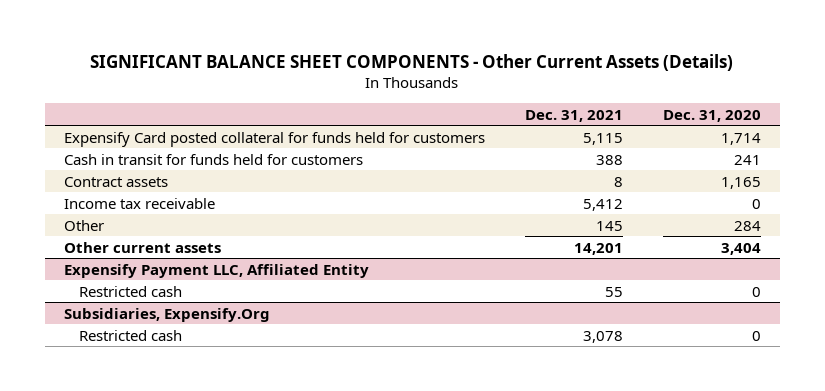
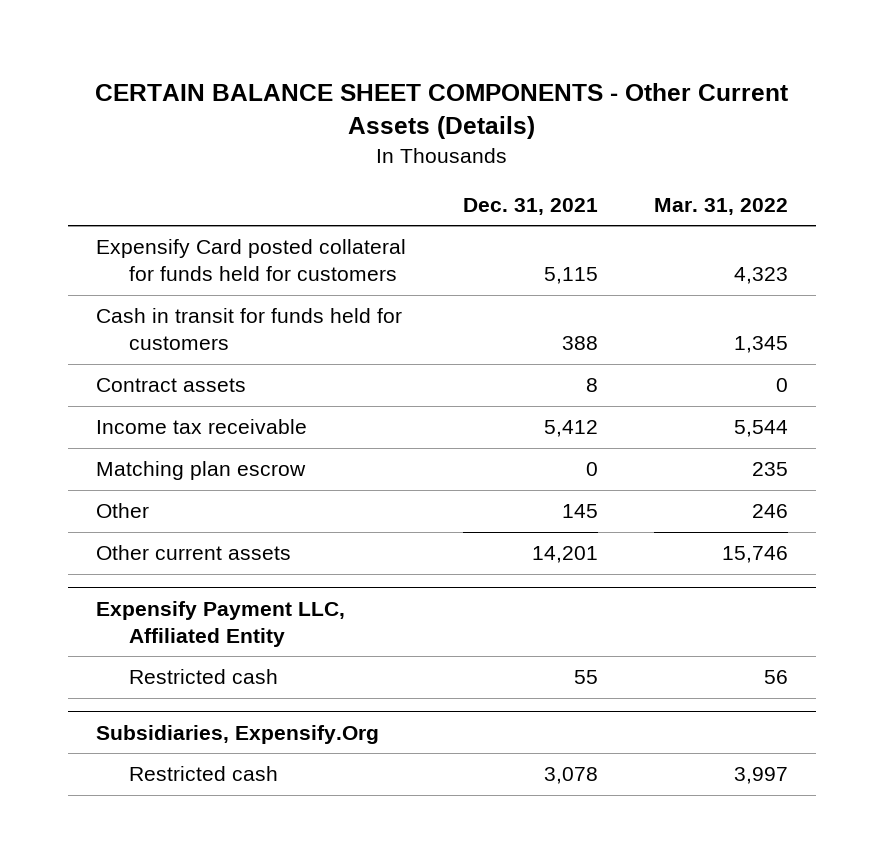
[90,53,734,71] SIGNIFICANT BALANCE SHEET COMPONENTS - Other Current Assets (Details) -> [95,83,789,139] CERTAIN BALANCE SHEET COMPONENTS - Other Current Assets (Details)
[662,109,761,122] Dec. 31, 2020 -> none
none -> [654,197,789,215] Mar. 31, 2022
none -> [96,461,307,481] Matching plan escrow

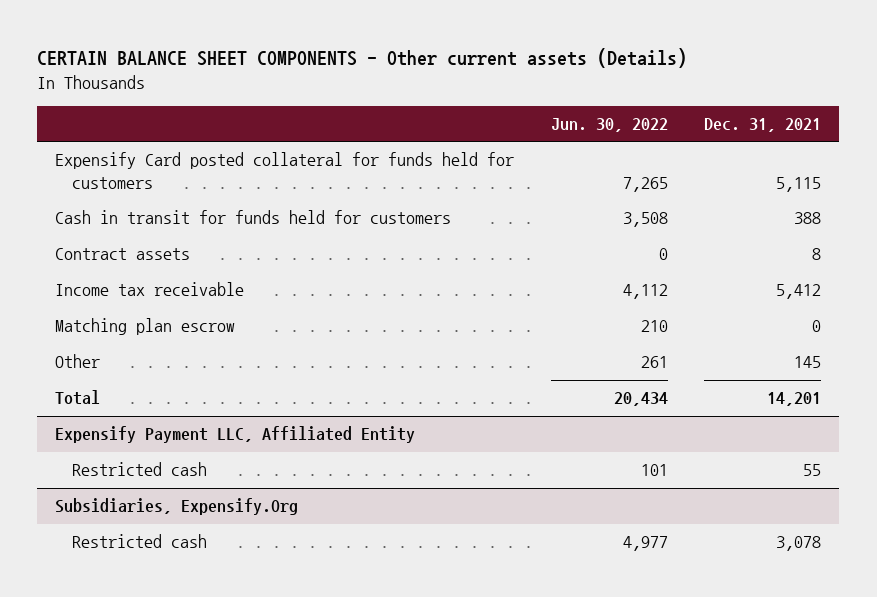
[95,83,789,139] CERTAIN BALANCE SHEET COMPONENTS - Other Current Assets (Details) -> [37,48,688,69] CERTAIN BALANCE SHEET COMPONENTS - Other current assets (Details)
[654,197,789,215] Mar. 31, 2022 -> none
none -> [550,118,668,133] Jun. 30, 2022
[96,545,292,561] Other current assets -> [55,390,101,406] Total

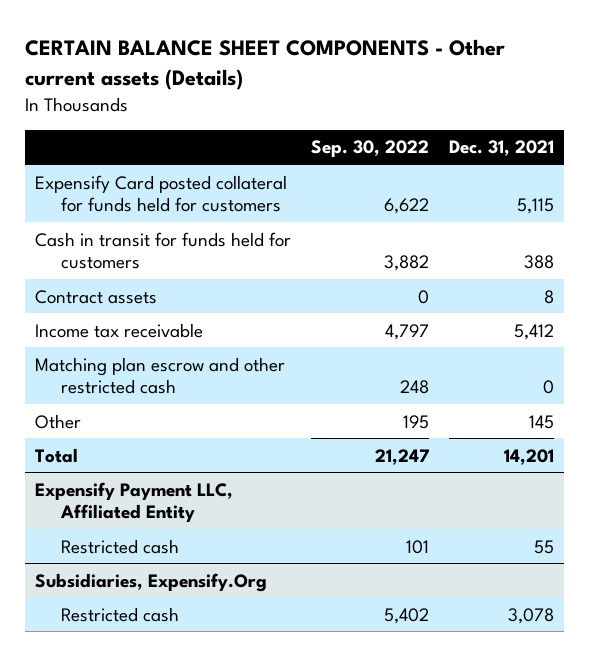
[550,118,668,133] Jun. 30, 2022 -> none
none -> [311,140,430,158] Sep. 30, 2022
[55,318,236,336] Matching plan escrow -> none
none -> [35,356,286,395] Matching plan escrow and other restricted cash

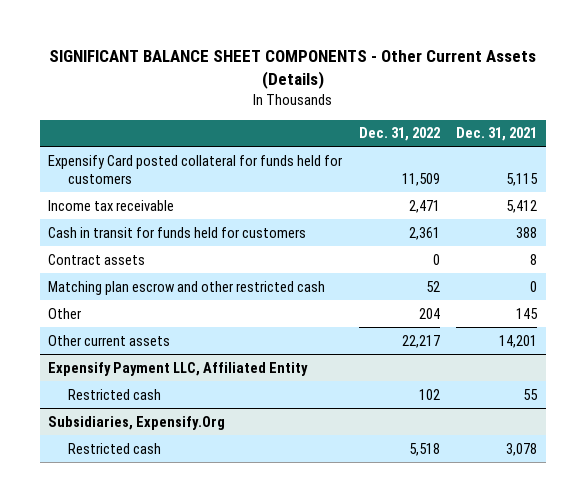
[25,39,506,90] CERTAIN BALANCE SHEET COMPONENTS - Other current assets (Details) -> [48,50,536,90] SIGNIFICANT BALANCE SHEET COMPONENTS - Other Current Assets (Details)
[311,140,430,158] Sep. 30, 2022 -> none
none -> [358,127,440,142] Dec. 31, 2022
[35,322,204,338] Income tax receivable -> [47,199,174,211] Income tax receivable
[35,447,79,463] Total -> [47,334,170,346] Other current assets

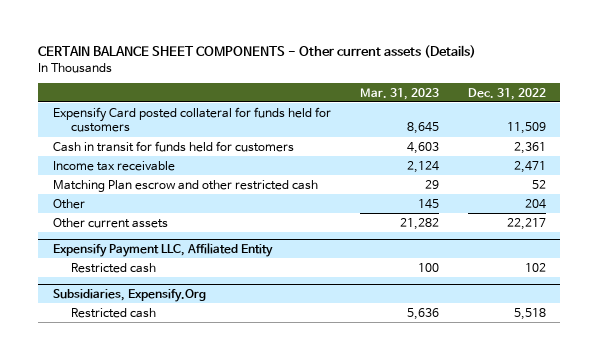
[48,50,536,90] SIGNIFICANT BALANCE SHEET COMPONENTS - Other Current Assets (Details) -> [38,45,477,59] CERTAIN BALANCE SHEET COMPONENTS - Other current assets (Details)
[456,127,538,142] Dec. 31, 2021 -> none
none -> [359,87,439,100] Mar. 31, 2023
[47,253,145,265] Contract assets -> none
[47,199,174,211] Income tax receivable -> [52,160,175,171] Income tax receivable
[47,280,325,295] Matching plan escrow and other restricted cash -> [52,179,318,192] Matching Plan escrow and other restricted cash

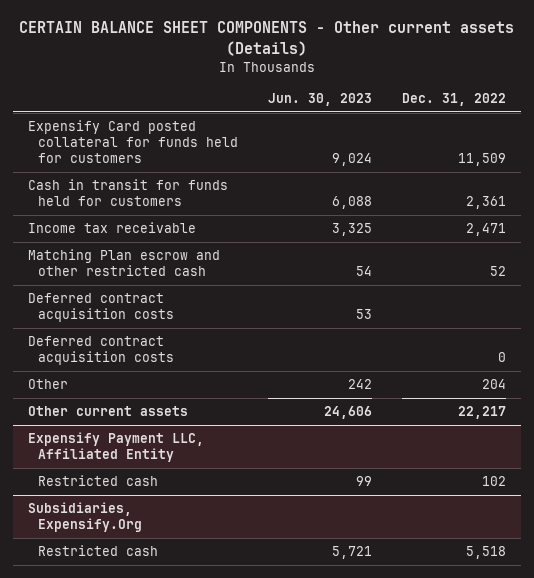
[359,87,439,100] Mar. 31, 2023 -> none
none -> [267,93,372,107] Jun. 30, 2023
none -> [28,293,174,323] Deferred contract acquisition costs
none -> [28,336,174,366] Deferred contract acquisition costs

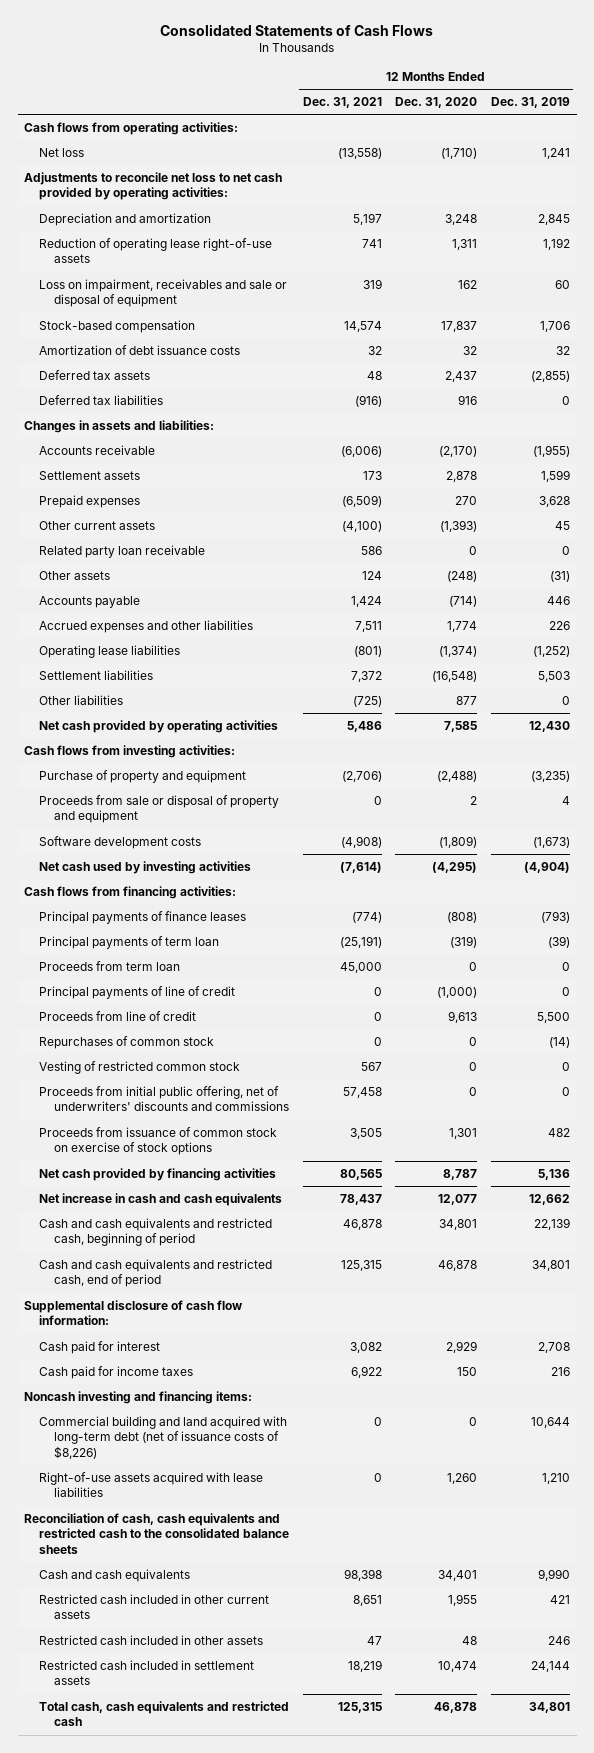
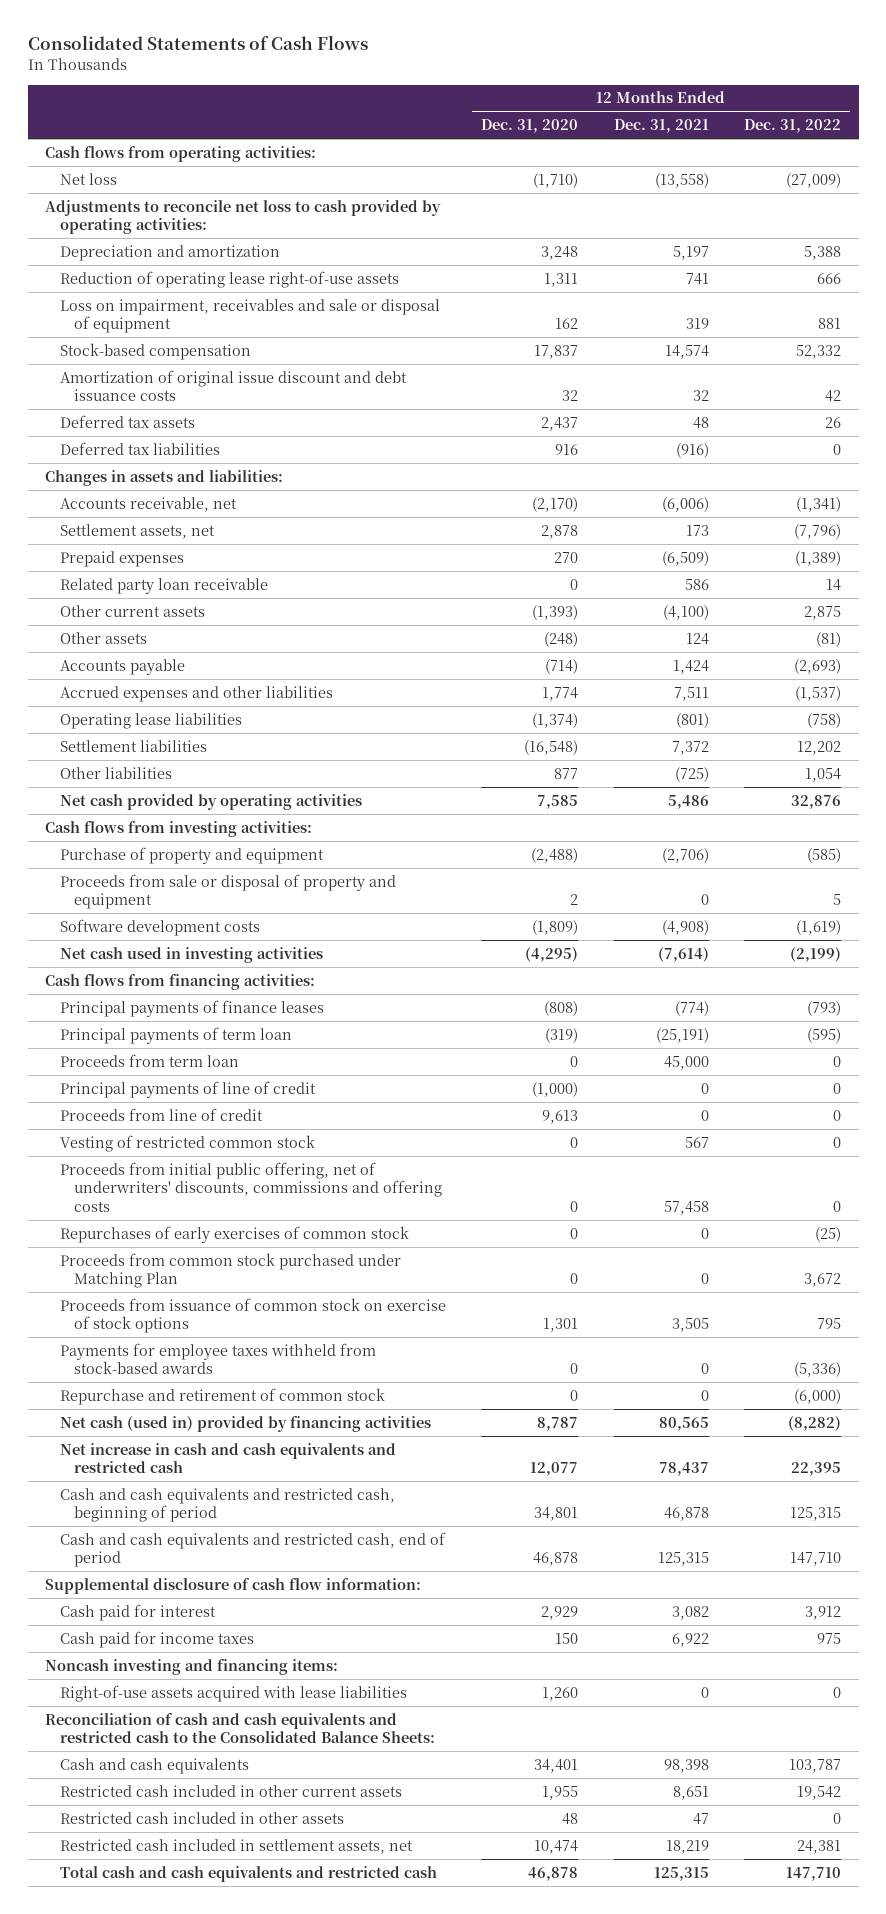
[490,97,570,109] Dec. 31, 2019 -> none
none -> [744,119,842,134] Dec. 31, 2022
[24,171,283,201] Adjustments to reconcile net loss to net cash provided by operating activities: -> [45,199,442,235] Adjustments to reconcile net loss to cash provided by operating activities:
[39,344,241,355] Amortization of debt issuance costs -> [59,369,407,402] Amortization of original issue discount and debt issuance costs
[39,444,156,455] Accounts receivable -> [59,496,237,512] Accounts receivable, net
[39,470,141,480] Settlement assets -> [59,523,215,539] Settlement assets, net
[39,520,156,530] Other current assets -> [59,604,205,617] Other current assets
[39,860,252,874] Net cash used by investing activities -> [59,946,323,963] Net cash used in investing activities
[39,1035,215,1049] Repurchases of common stock -> none
[39,1085,290,1112] Proceeds from initial public offering, net of underwriters' discounts and commissions -> [59,1161,443,1212] Proceeds from initial public offering, net of underwriters' discounts, commissions and offering costs
none -> [59,1225,409,1243] Repurchases of early exercises of common stock
none -> [59,1252,401,1289] Proceeds from common stock purchased under Matching Plan
none -> [59,1342,376,1375] Payments for employee taxes withheld from stock-based awards
none -> [59,1387,385,1405] Repurchase and retirement of common stock
[39,1167,277,1181] Net cash provided by financing activities -> [59,1415,431,1432] Net cash (used in) provided by financing activities
[39,1192,283,1206] Net increase in cash and cash equivalents -> [59,1442,396,1474] Net increase in cash and cash equivalents and restricted cash
[39,1415,288,1459] Commercial building and land acquired with long-term debt (net of issuance costs of $8,226) -> none
[24,1512,290,1554] Reconciliation of cash, cash equivalents and restricted cash to the consolidated balance sheets -> [45,1712,435,1744] Reconciliation of cash and cash equivalents and restricted cash to the Consolidated Balance Sheets:
[39,1659,255,1686] Restricted cash included in settlement assets -> [59,1838,413,1854] Restricted cash included in settlement assets, net
[39,1700,290,1727] Total cash, cash equivalents and restricted cash -> [59,1865,437,1882] Total cash and cash equivalents and restricted cash

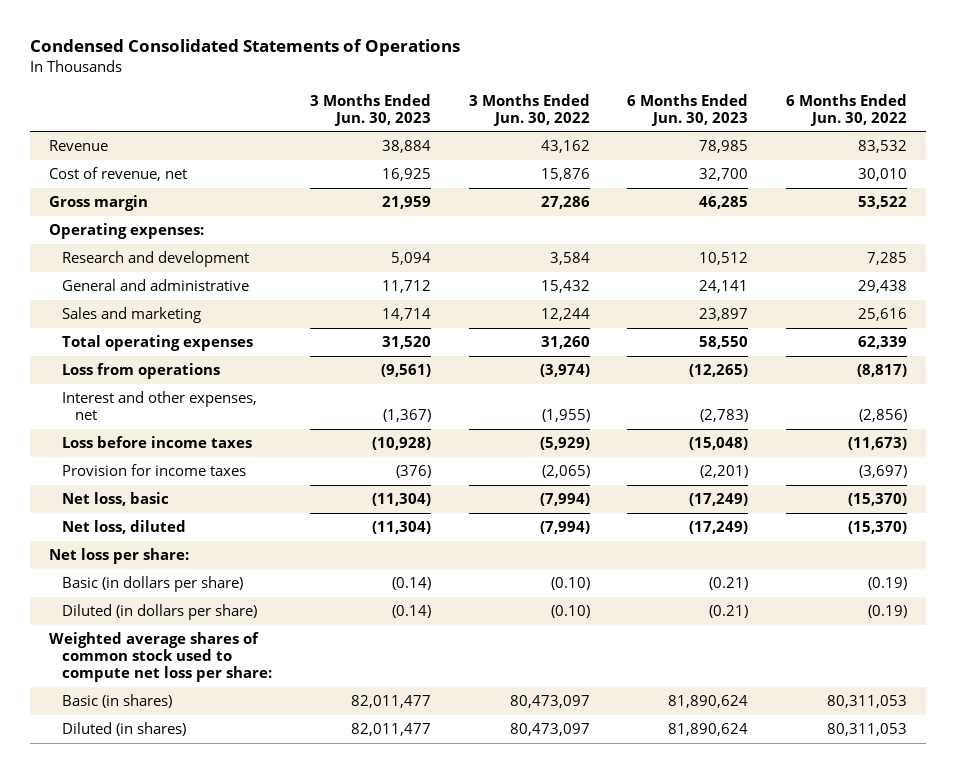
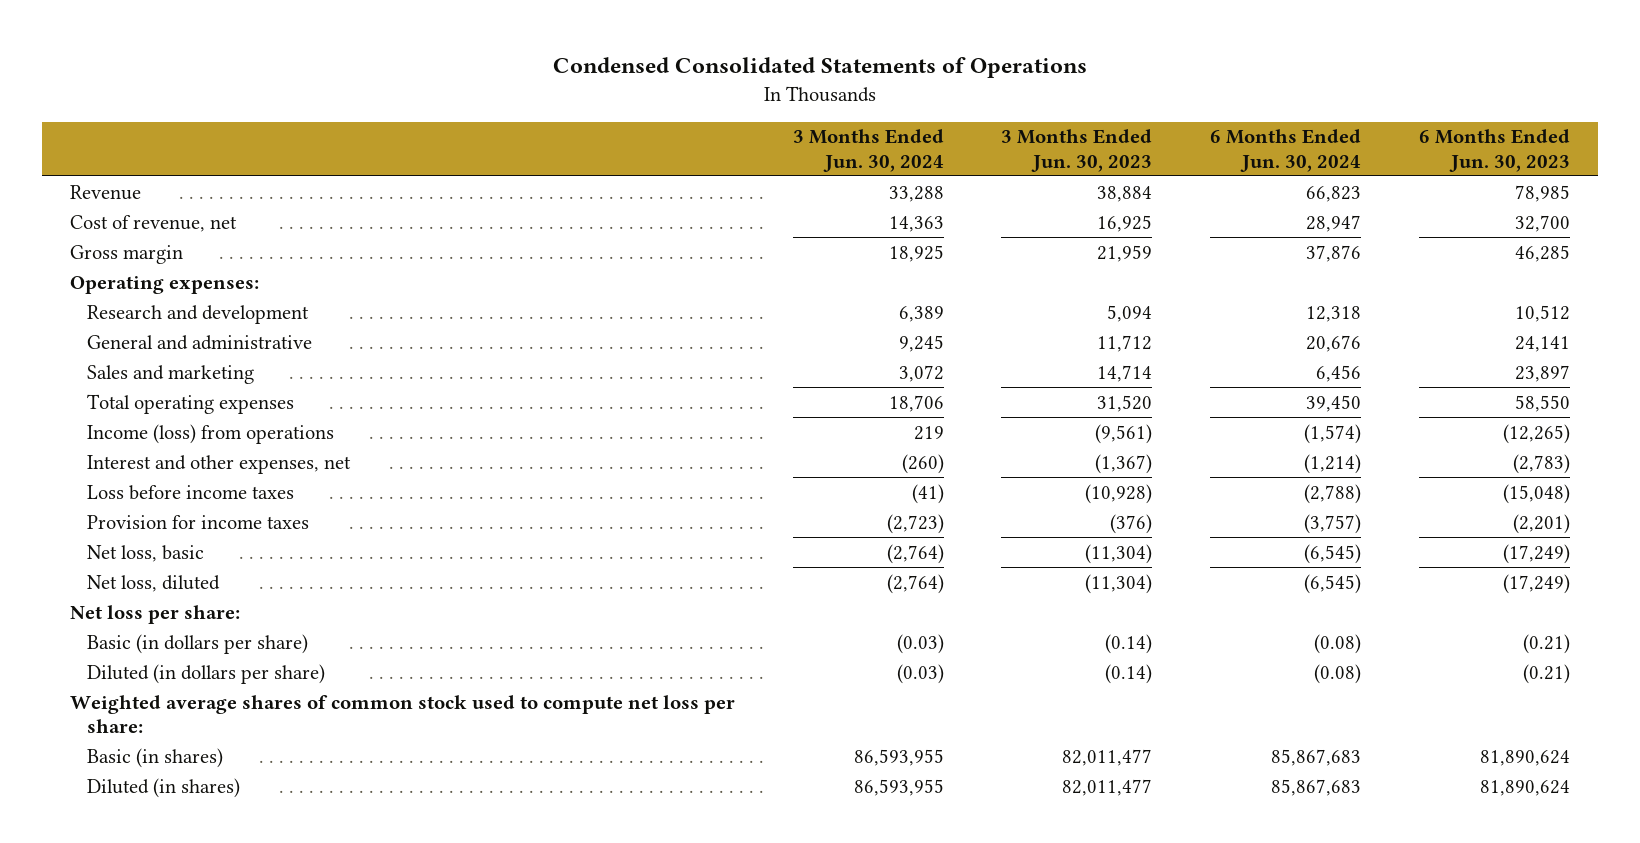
[468,93,590,126] 3 Months Ended Jun. 30, 2022 -> none
[786,93,908,126] 6 Months Ended Jun. 30, 2022 -> none
none -> [792,129,944,172] 3 Months Ended Jun. 30, 2024
none -> [1209,129,1361,172] 6 Months Ended Jun. 30, 2024
[62,363,221,380] Loss from operations -> [87,423,335,444] Income (loss) from operations

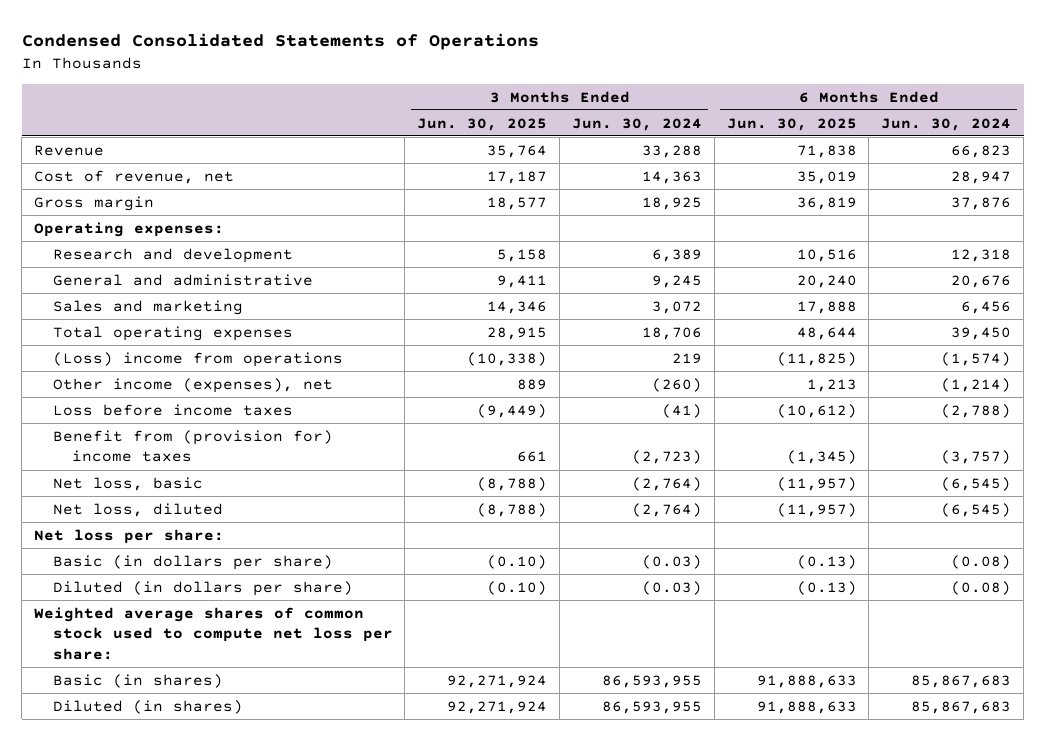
[1001,129,1153,172] 3 Months Ended Jun. 30, 2023 -> none
[1418,129,1570,172] 6 Months Ended Jun. 30, 2023 -> none
none -> [417,117,548,131] Jun. 30, 2025
none -> [726,117,857,131] Jun. 30, 2025
[87,423,335,444] Income (loss) from operations -> [52,351,343,367] (Loss) income from operations
[87,454,352,474] Interest and other expenses, net -> [52,377,333,393] Other income (expenses), net
[87,514,310,529] Provision for income taxes -> [52,429,333,463] Benefit from (provision for) income taxes

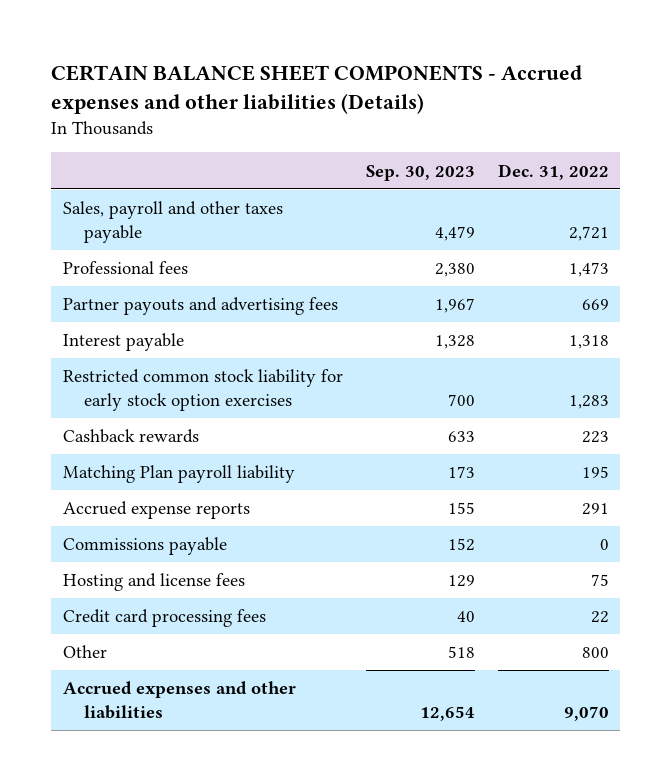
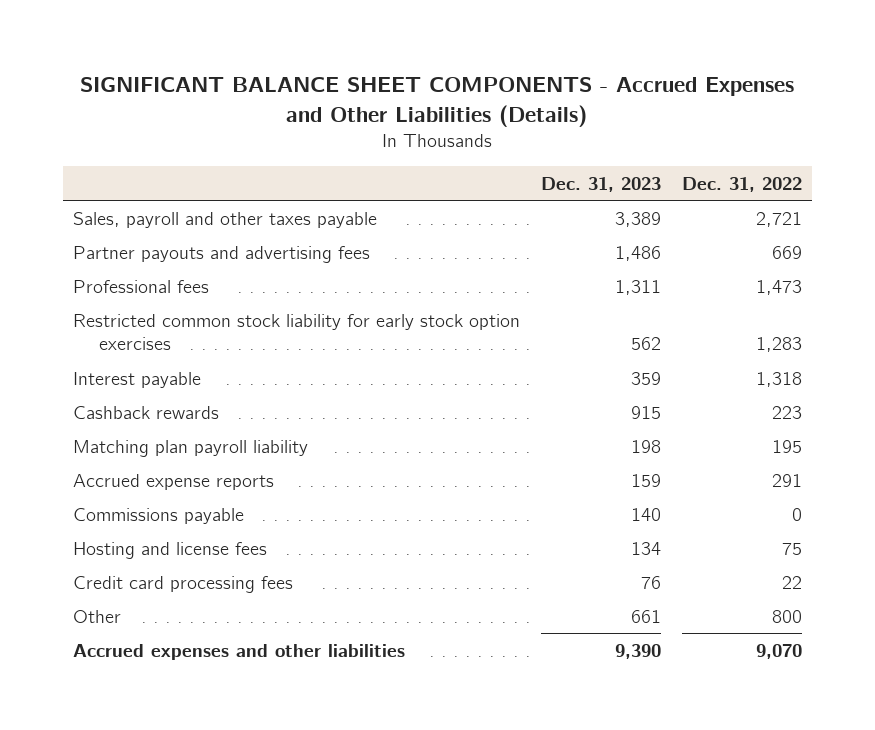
[51,64,583,114] CERTAIN BALANCE SHEET COMPONENTS - Accrued expenses and other liabilities (Details) -> [80,77,795,127] SIGNIFICANT BALANCE SHEET COMPONENTS - Accrued Expenses and Other Liabilities (Details)
[365,164,475,181] Sep. 30, 2023 -> none
none -> [540,176,661,192] Dec. 31, 2023
[62,261,188,275] Professional fees -> [73,279,210,293] Professional fees
[62,333,184,352] Interest payable -> [73,371,202,388] Interest payable
[62,465,295,484] Matching Plan payroll liability -> [73,439,309,457] Matching plan payroll liability

